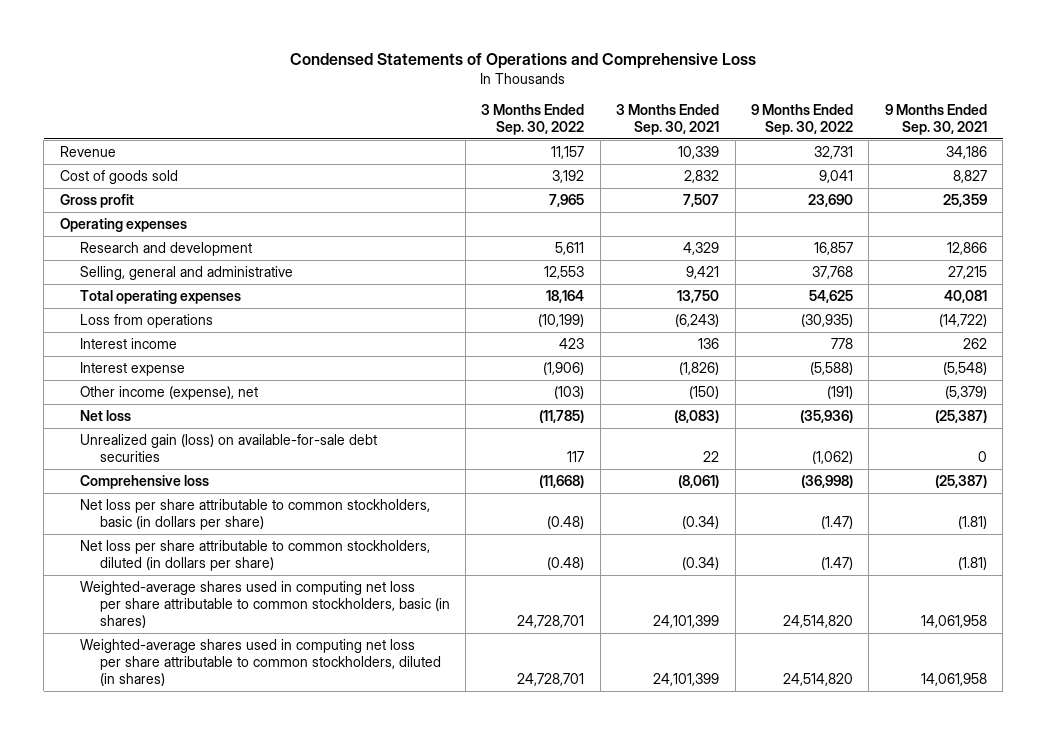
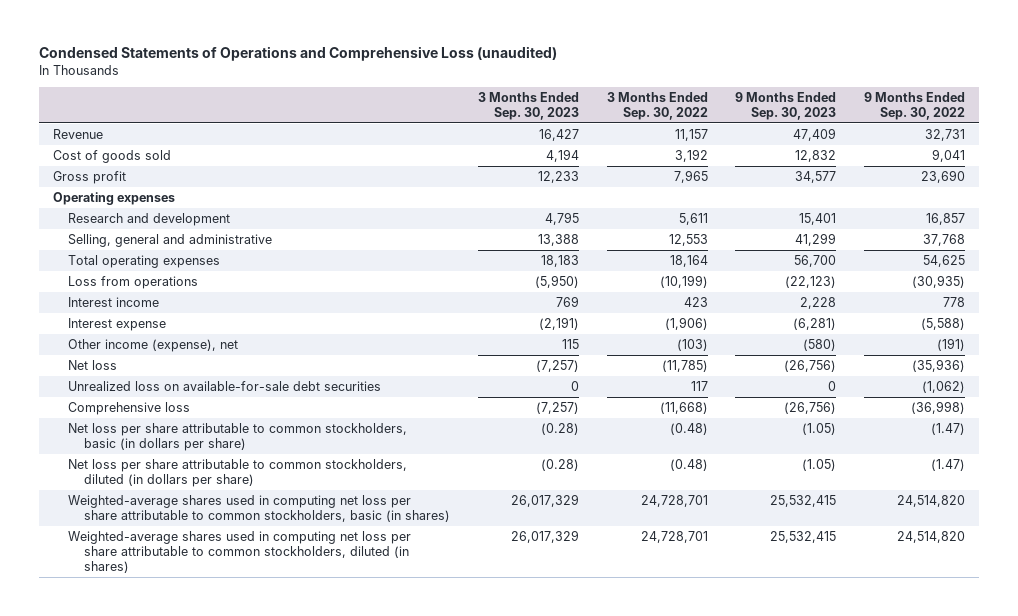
[290,53,757,70] Condensed Statements of Operations and Comprehensive Loss -> [38,45,557,61] Condensed Statements of Operations and Comprehensive Loss (unaudited)
[616,103,720,135] 3 Months Ended Sep. 30, 2021 -> none
[884,103,987,135] 9 Months Ended Sep. 30, 2021 -> none
none -> [477,91,579,120] 3 Months Ended Sep. 30, 2023
none -> [735,91,837,120] 9 Months Ended Sep. 30, 2023
[79,433,377,463] Unrealized gain (loss) on available-for-sale debt securities -> [68,380,382,391] Unrealized loss on available-for-sale debt securities

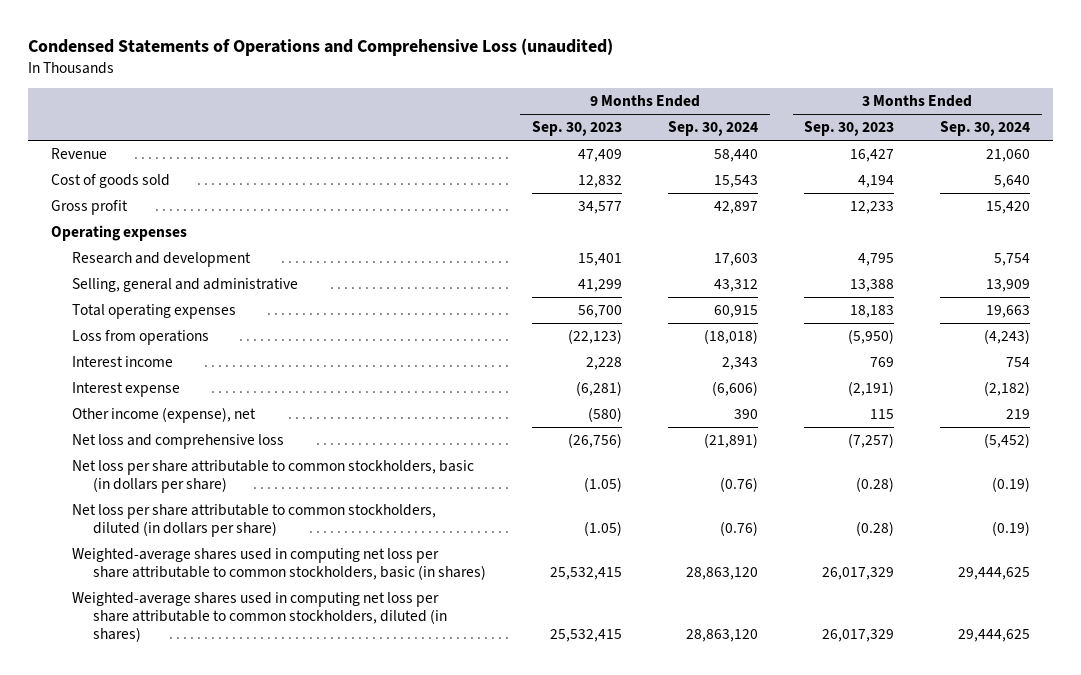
[606,91,708,120] 3 Months Ended Sep. 30, 2022 -> none
[864,91,966,120] 9 Months Ended Sep. 30, 2022 -> none
none -> [668,121,759,137] Sep. 30, 2024
none -> [940,121,1031,137] Sep. 30, 2024
[68,380,382,391] Unrealized loss on available-for-sale debt securities -> none
[68,401,191,415] Comprehensive loss -> none
[68,359,118,370] Net loss -> [71,434,284,450] Net loss and comprehensive loss

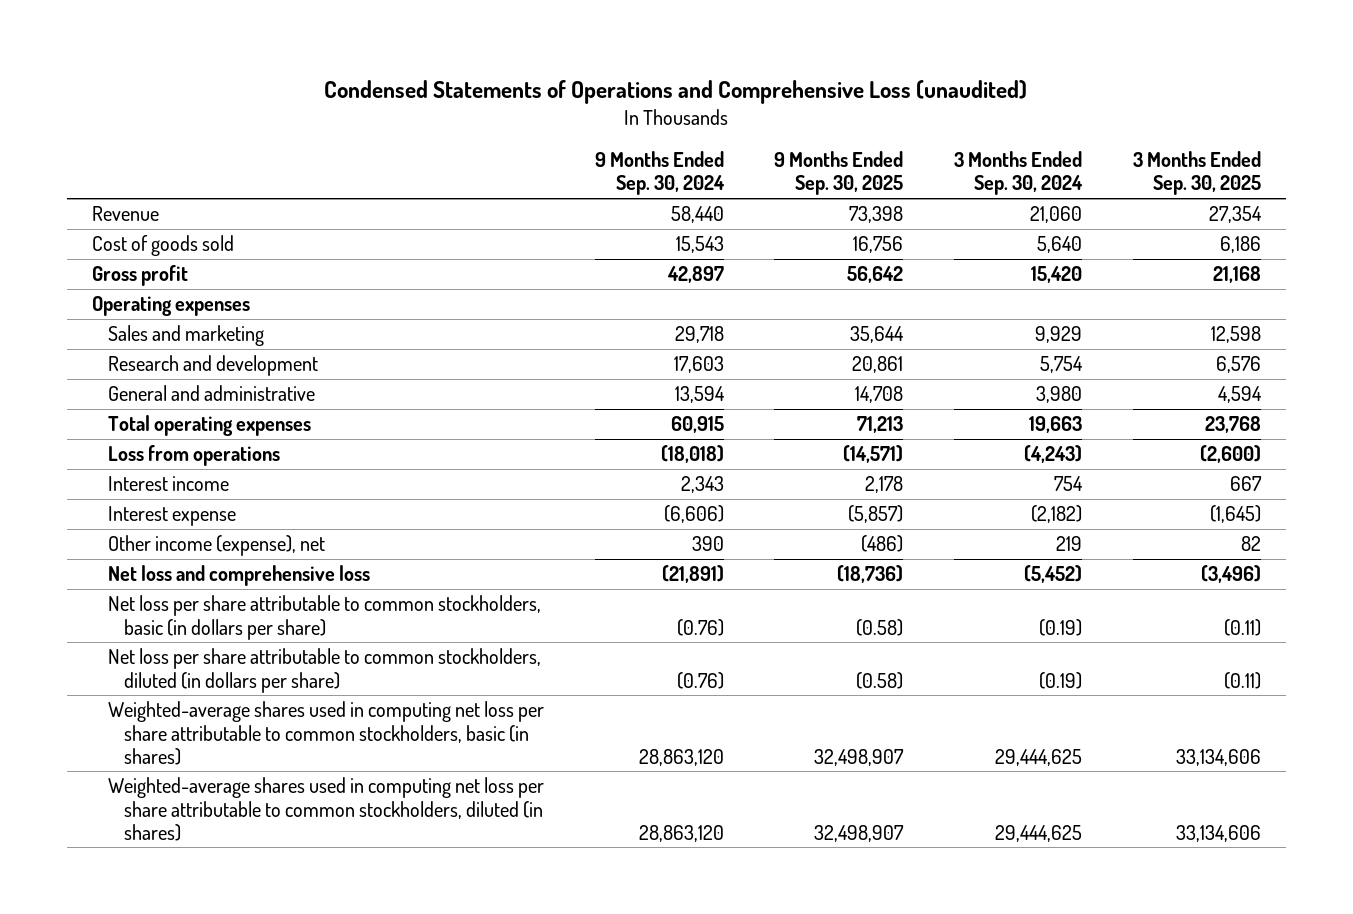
[531,121,622,137] Sep. 30, 2023 -> none
[804,121,895,137] Sep. 30, 2023 -> none
none -> [774,151,904,196] 9 Months Ended Sep. 30, 2025
none -> [1132,151,1261,196] 3 Months Ended Sep. 30, 2025
none -> [107,325,264,347] Sales and marketing
[71,278,298,293] Selling, general and administrative -> [107,385,315,402] General and administrative
[714,279,759,293] 43,312 -> [674,386,725,404] 13,594
[986,279,1031,293] 13,909 -> [1036,386,1083,404] 3,980

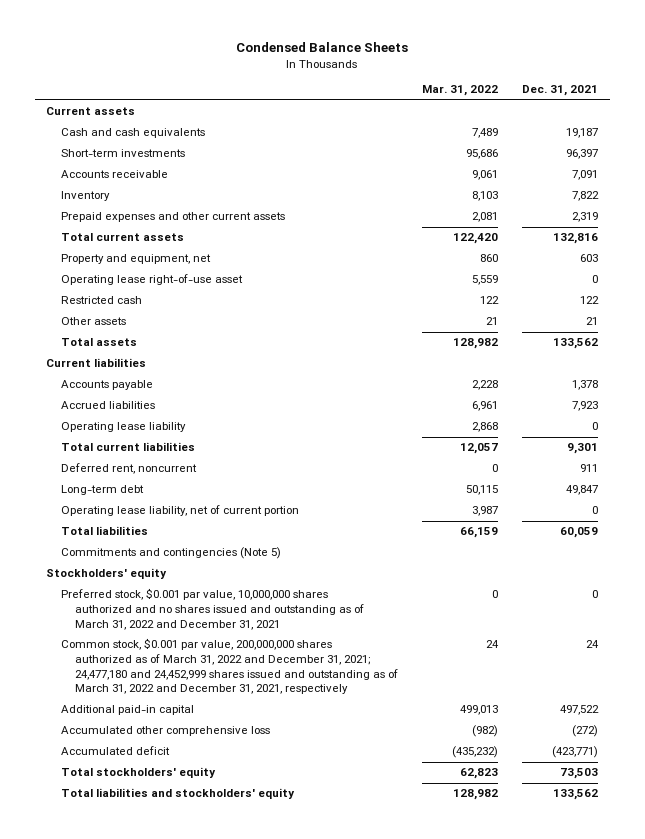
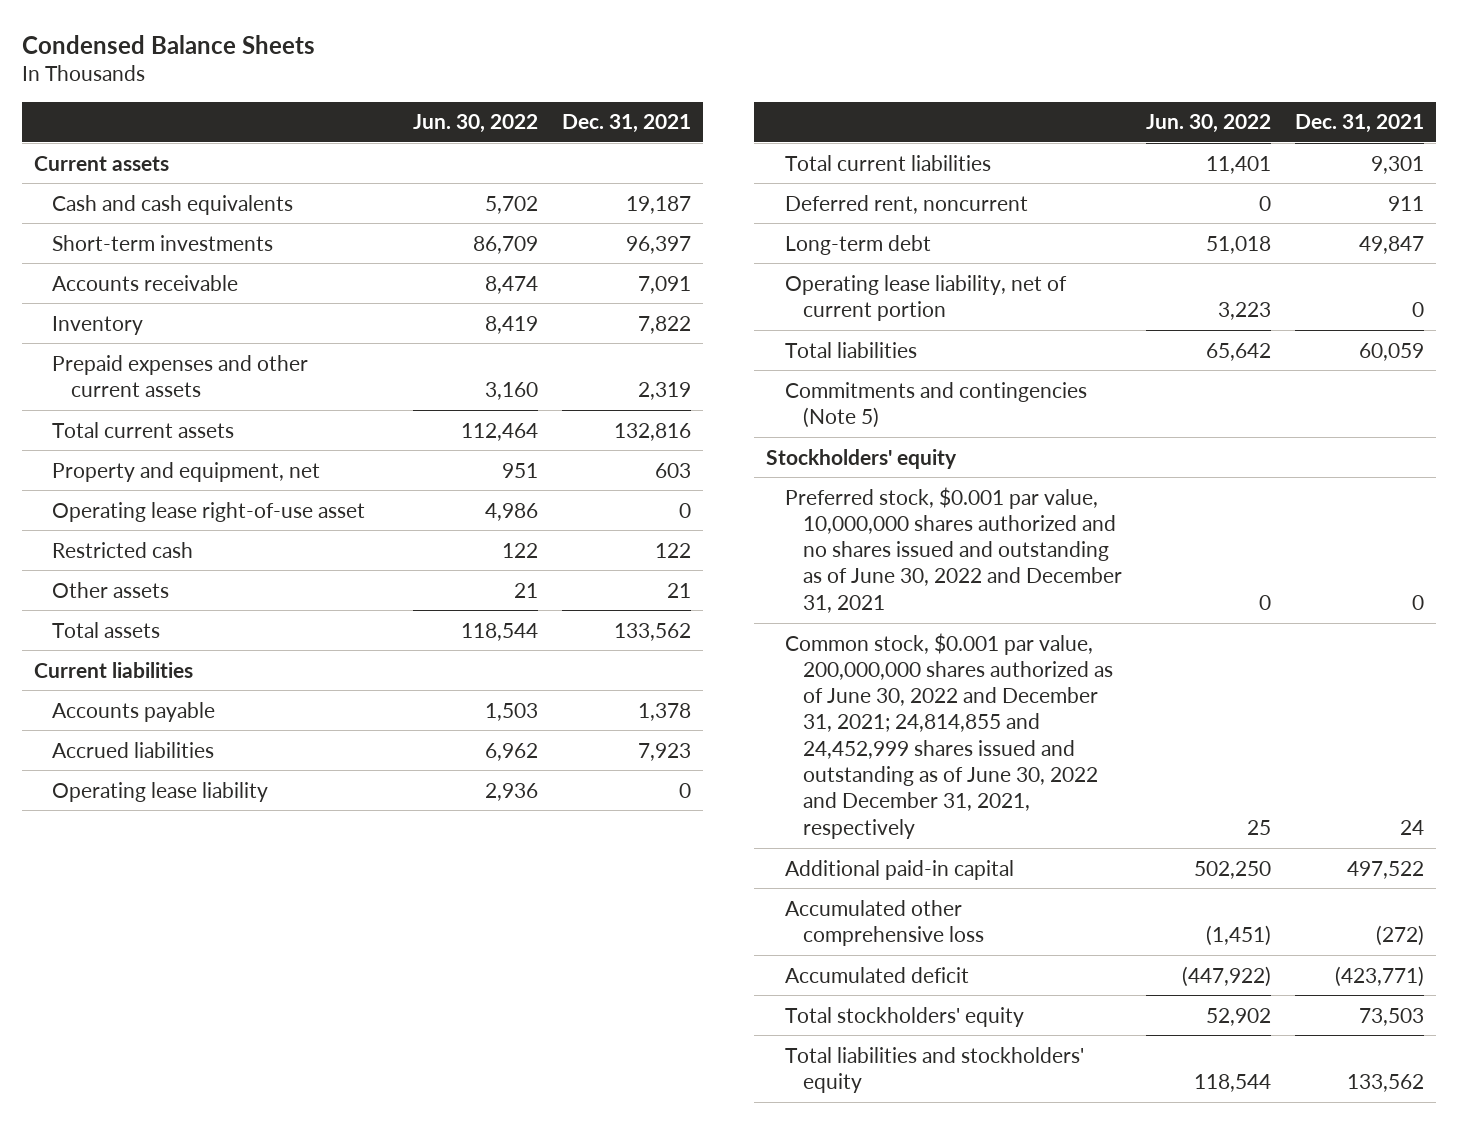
[422,85,499,97] Mar. 31, 2022 -> none
none -> [413,114,539,134] Jun. 30, 2022
[60,588,365,630] Preferred stock, $0.001 par value, 10,000,000 shares authorized and no shares issued and outstanding as of March 31, 2022 and December 31, 2021 -> [784,486,1123,613] Preferred stock, $0.001 par value, 10,000,000 shares authorized and no shares issued and outstanding as of June 30, 2022 and December 31, 2021
[60,638,399,695] Common stock, $0.001 par value, 200,000,000 shares authorized as of March 31, 2022 and December 31, 2021; 24,477,180 and 24,452,999 shares issued and outstanding as of March 31, 2022 and December 31, 2021, respectively -> [784,632,1114,839] Common stock, $0.001 par value, 200,000,000 shares authorized as of June 30, 2022 and December 31, 2021; 24,814,855 and 24,452,999 shares issued and outstanding as of June 30, 2022 and December 31, 2021, respectively

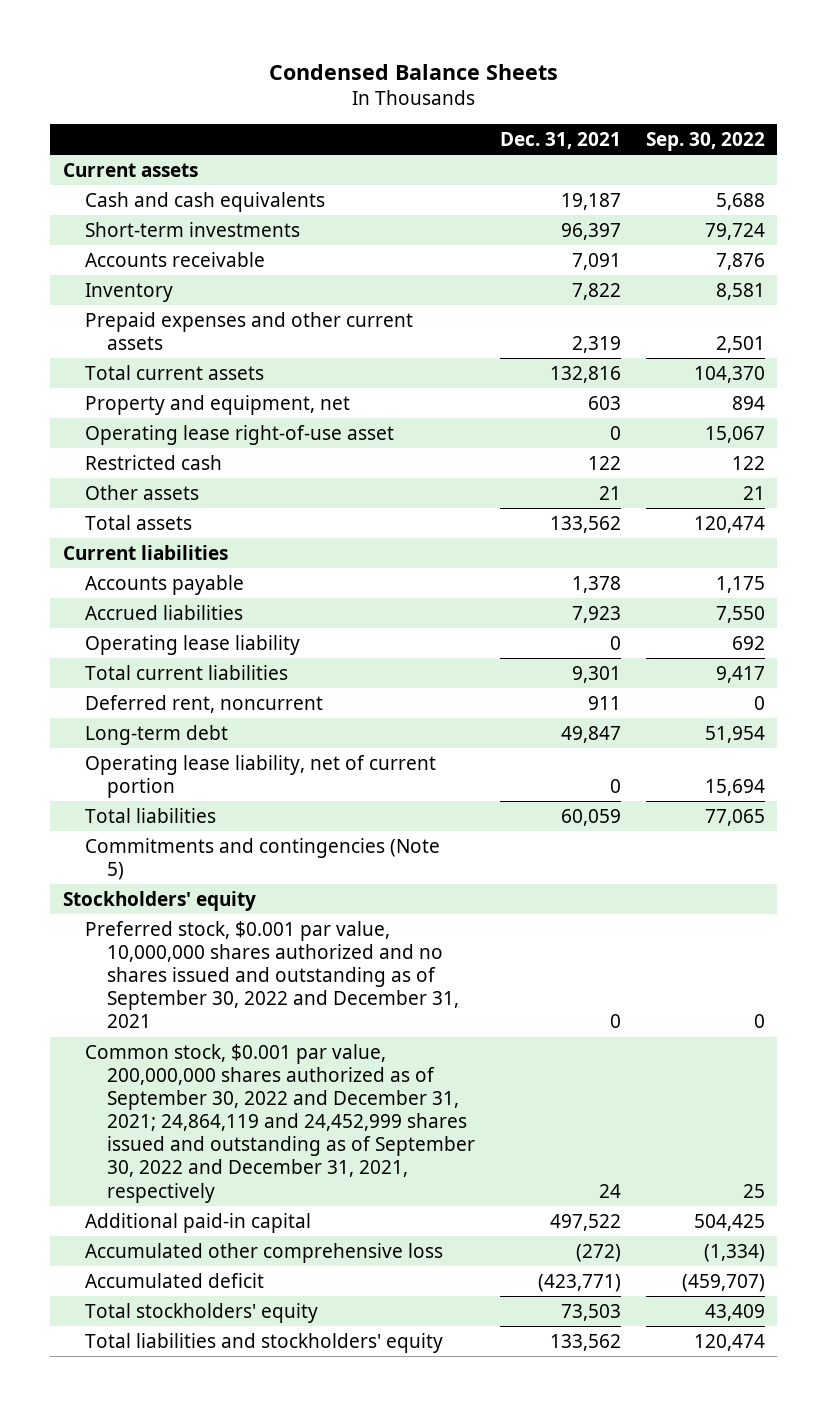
[413,114,539,134] Jun. 30, 2022 -> none
none -> [645,131,765,151] Sep. 30, 2022
[784,486,1123,613] Preferred stock, $0.001 par value, 10,000,000 shares authorized and no shares issued and outstanding as of June 30, 2022 and December 31, 2021 -> [84,920,460,1029] Preferred stock, $0.001 par value, 10,000,000 shares authorized and no shares issued and outstanding as of September 30, 2022 and December 31, 2021
[784,632,1114,839] Common stock, $0.001 par value, 200,000,000 shares authorized as of June 30, 2022 and December 31, 2021; 24,814,855 and 24,452,999 shares issued and outstanding as of June 30, 2022 and December 31, 2021, respectively -> [84,1043,476,1203] Common stock, $0.001 par value, 200,000,000 shares authorized as of September 30, 2022 and December 31, 2021; 24,864,119 and 24,452,999 shares issued and outstanding as of September 30, 2022 and December 31, 2021, respectively

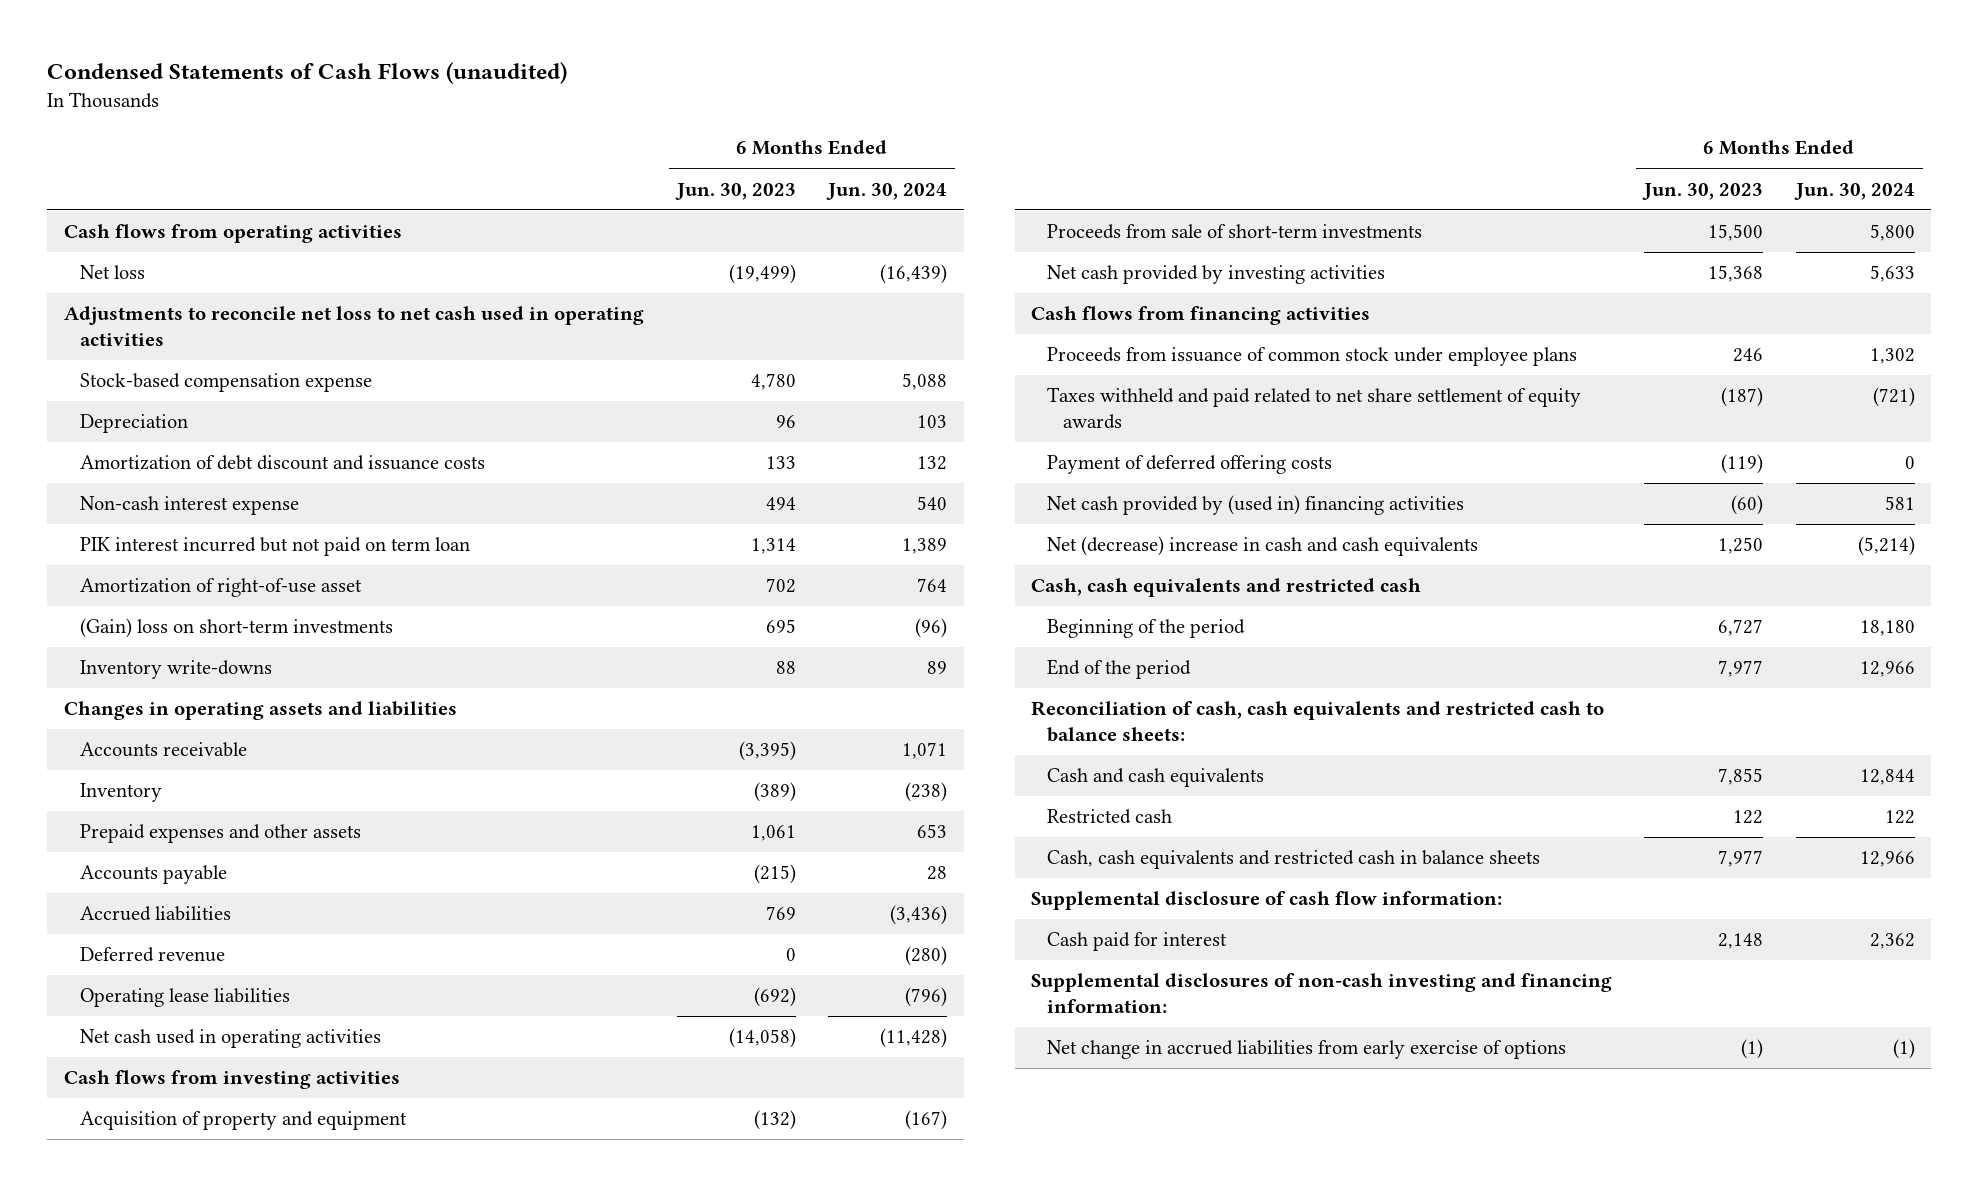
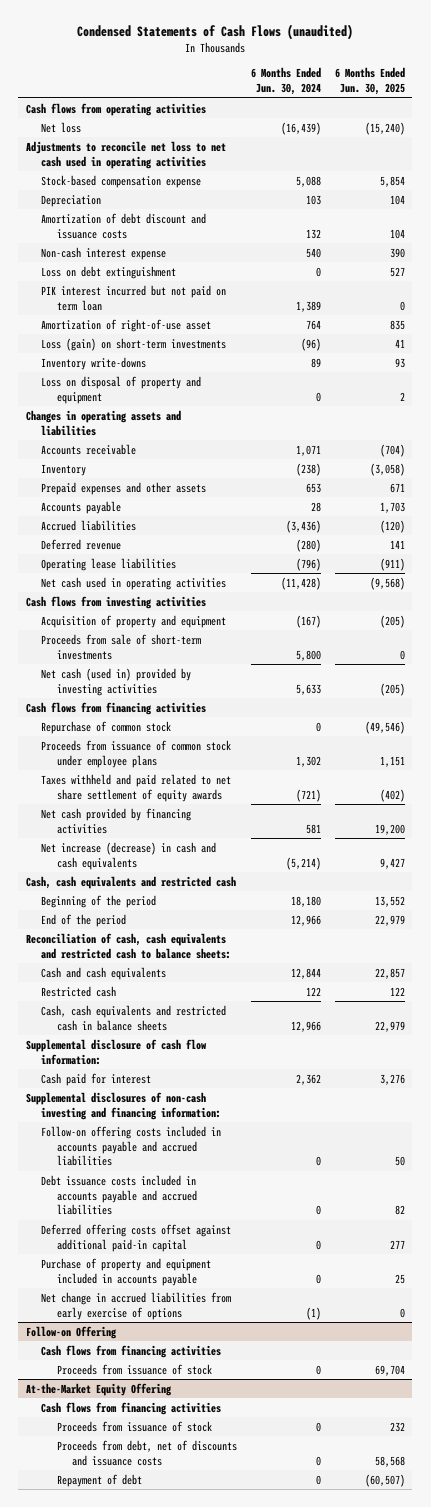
[674,182,796,200] Jun. 30, 2023 -> none
none -> [335,67,406,96] 6 Months Ended Jun. 30, 2025
none -> [41,265,177,279] Loss on debt extinguishment
[79,618,393,639] (Gain) loss on short-term investments -> [41,337,227,351] Loss (gain) on short-term investments
none -> [41,375,202,404] Loss on disposal of property and equipment
[1047,265,1386,285] Net cash provided by investing activities -> [41,667,192,696] Net cash (used in) provided by investing activities
none -> [41,720,172,734] Repurchase of common stock
[1047,455,1333,475] Payment of deferred offering costs -> none
[1047,495,1465,516] Net cash provided by (used in) financing activities -> [41,807,192,834] Net cash provided by financing activities
[1047,536,1479,557] Net (decrease) increase in cash and cash equivalents -> [41,841,217,870] Net increase (decrease) in cash and cash equivalents
none -> [41,1125,222,1167] Follow-on offering costs included in accounts payable and accrued liabilities
none -> [41,1174,197,1216] Debt issuance costs included in accounts payable and accrued liabilities
none -> [41,1223,232,1252] Deferred offering costs offset against additional paid-in capital
none -> [41,1257,212,1286] Purchase of property and equipment included in accounts payable
none -> [25,1325,117,1339] Follow-on Offering
none -> [41,1344,222,1358] Cash flows from financing activities
none -> [56,1363,212,1375] Proceeds from issuance of stock
none -> [25,1382,172,1396] At-the-Market Equity Offering
none -> [41,1401,222,1415] Cash flows from financing activities
none -> [56,1420,212,1432] Proceeds from issuance of stock
none -> [56,1439,237,1466] Proceeds from debt, net of discounts and issuance costs
none -> [56,1473,142,1487] Repayment of debt

